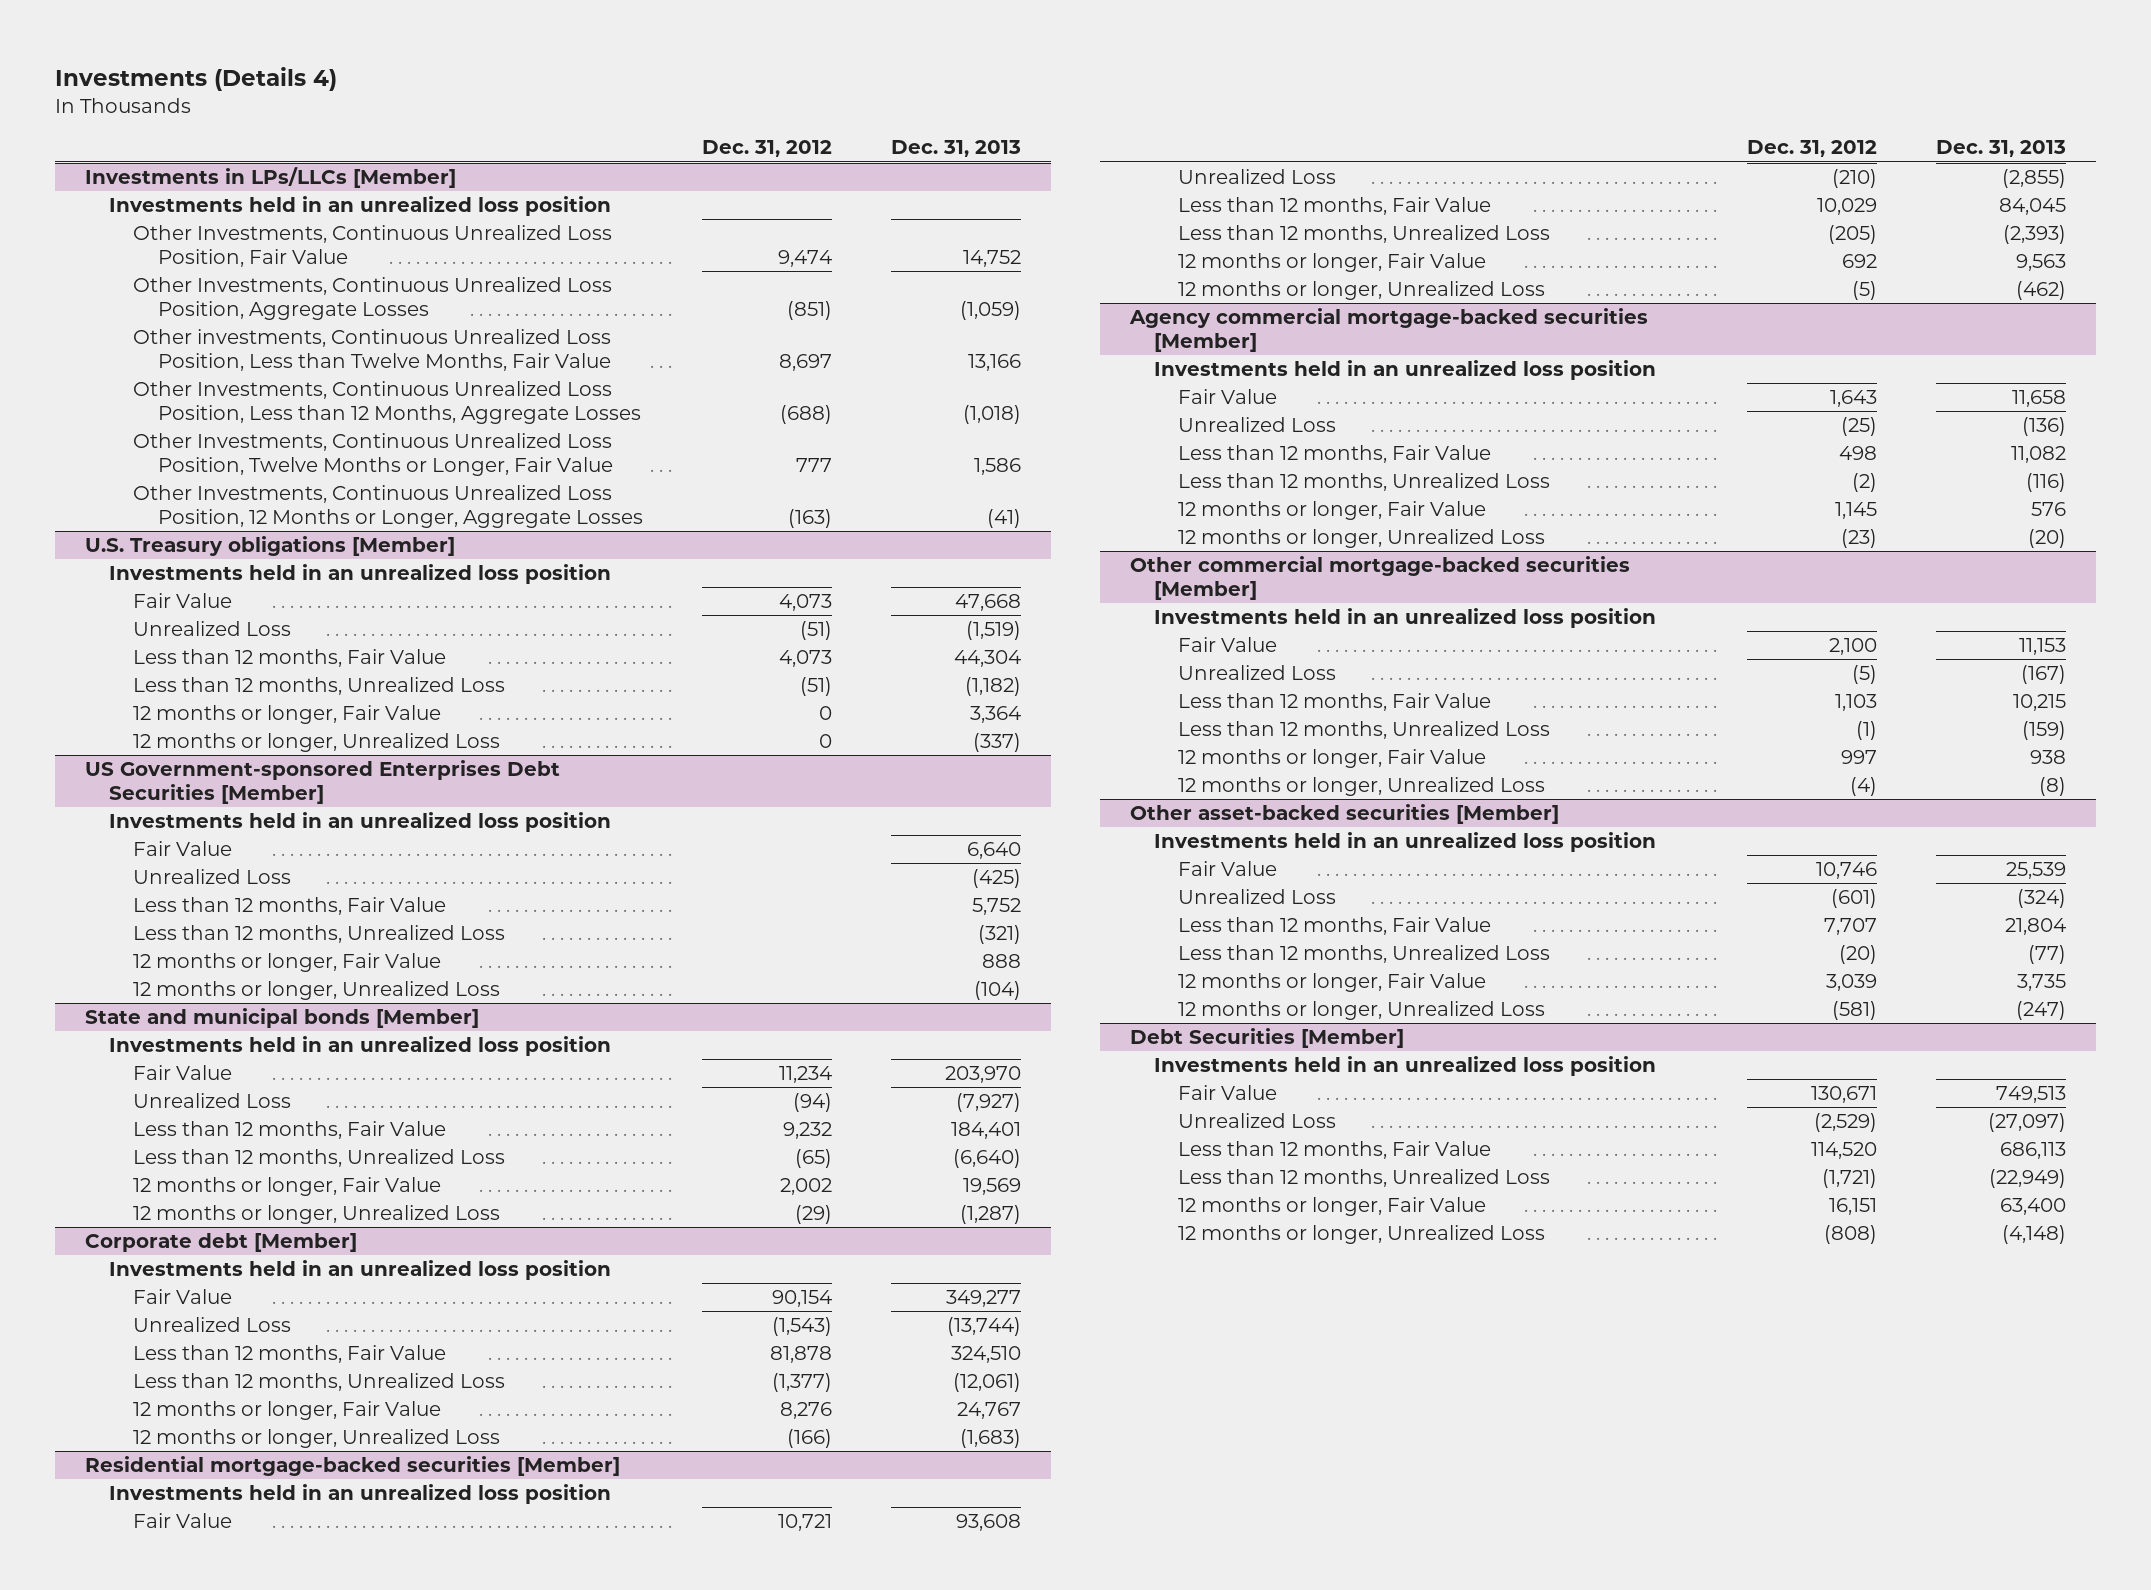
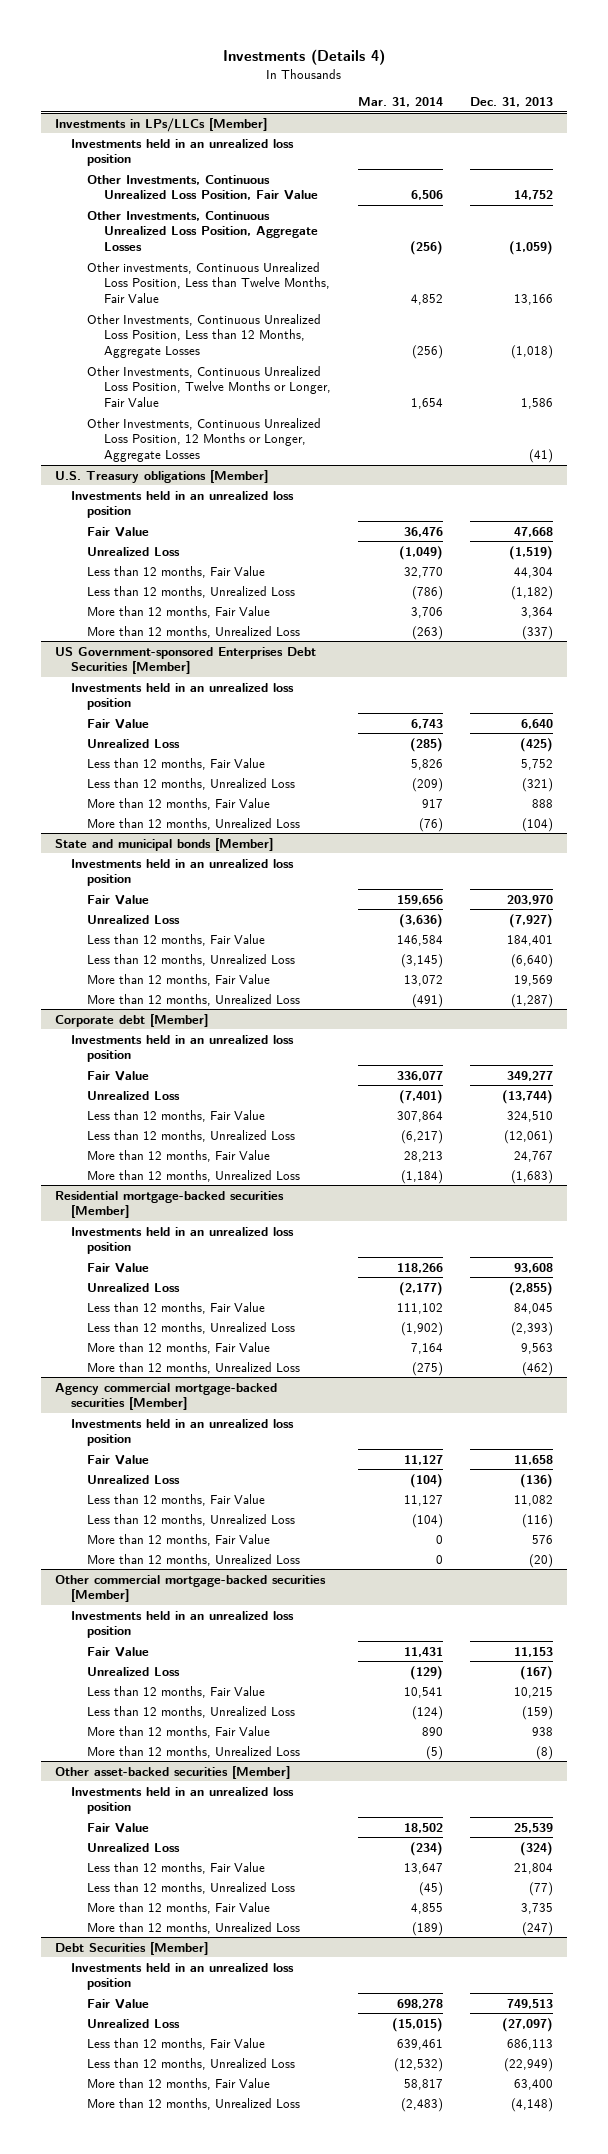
[701,140,832,158] Dec. 31, 2012 -> none
none -> [357,97,443,108] Mar. 31, 2014
[133,705,442,725] 12 months or longer, Fair Value -> [87,605,271,618] More than 12 months, Fair Value
[133,733,501,753] 12 months or longer, Unrealized Loss -> [87,625,301,638] More than 12 months, Unrealized Loss
[133,953,442,973] 12 months or longer, Fair Value -> [87,797,271,810] More than 12 months, Fair Value
[133,981,501,1001] 12 months or longer, Unrealized Loss -> [87,817,301,830] More than 12 months, Unrealized Loss
[133,1177,442,1197] 12 months or longer, Fair Value -> [87,973,271,986] More than 12 months, Fair Value
[133,1205,501,1225] 12 months or longer, Unrealized Loss -> [87,993,301,1006] More than 12 months, Unrealized Loss
[133,1401,442,1421] 12 months or longer, Fair Value -> [87,1149,271,1162] More than 12 months, Fair Value
[133,1429,501,1449] 12 months or longer, Unrealized Loss -> [87,1169,301,1182] More than 12 months, Unrealized Loss
[1178,253,1487,273] 12 months or longer, Fair Value -> [87,1341,271,1354] More than 12 months, Fair Value
[1178,281,1546,301] 12 months or longer, Unrealized Loss -> [87,1361,301,1374] More than 12 months, Unrealized Loss
[1178,501,1487,521] 12 months or longer, Fair Value -> [87,1533,271,1546] More than 12 months, Fair Value
[1178,529,1546,549] 12 months or longer, Unrealized Loss -> [87,1553,301,1566] More than 12 months, Unrealized Loss
[1178,749,1487,769] 12 months or longer, Fair Value -> [87,1725,271,1738] More than 12 months, Fair Value
[1178,777,1546,797] 12 months or longer, Unrealized Loss -> [87,1745,301,1758] More than 12 months, Unrealized Loss
[1178,973,1487,993] 12 months or longer, Fair Value -> [87,1901,271,1914] More than 12 months, Fair Value
[1178,1001,1546,1021] 12 months or longer, Unrealized Loss -> [87,1921,301,1934] More than 12 months, Unrealized Loss
[1178,1197,1487,1217] 12 months or longer, Fair Value -> [87,2077,271,2090] More than 12 months, Fair Value
[1178,1225,1546,1245] 12 months or longer, Unrealized Loss -> [87,2097,301,2110] More than 12 months, Unrealized Loss

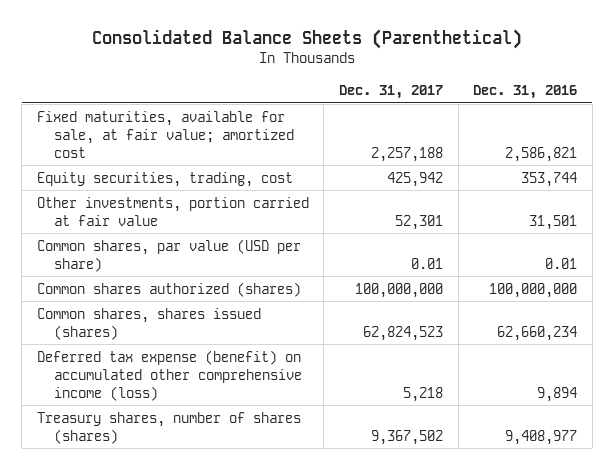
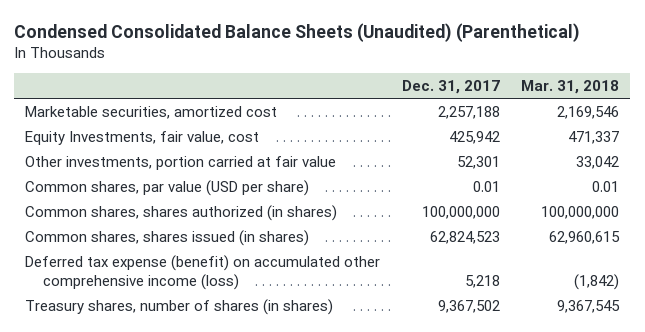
[92,28,523,49] Consolidated Balance Sheets (Parenthetical) -> [14,22,581,42] Condensed Consolidated Balance Sheets (Unaudited) (Parenthetical)
[473,85,578,100] Dec. 31, 2016 -> none
none -> [521,79,620,94] Mar. 31, 2018
[36,110,295,158] Fixed maturities, available for sale, at fair value; amortized cost -> [25,105,278,119] Marketable securities, amortized cost
[36,171,293,187] Equity securities, trading, cost -> [25,130,260,145] Equity Investments, fair value, cost
[36,281,301,297] Common shares authorized (shares) -> [25,204,338,221] Common shares, shares authorized (in shares)
[36,307,261,340] Common shares, shares issued (shares) -> [25,229,310,246] Common shares, shares issued (in shares)
[36,411,301,444] Treasury shares, number of shares (shares) -> [25,298,334,315] Treasury shares, number of shares (in shares)

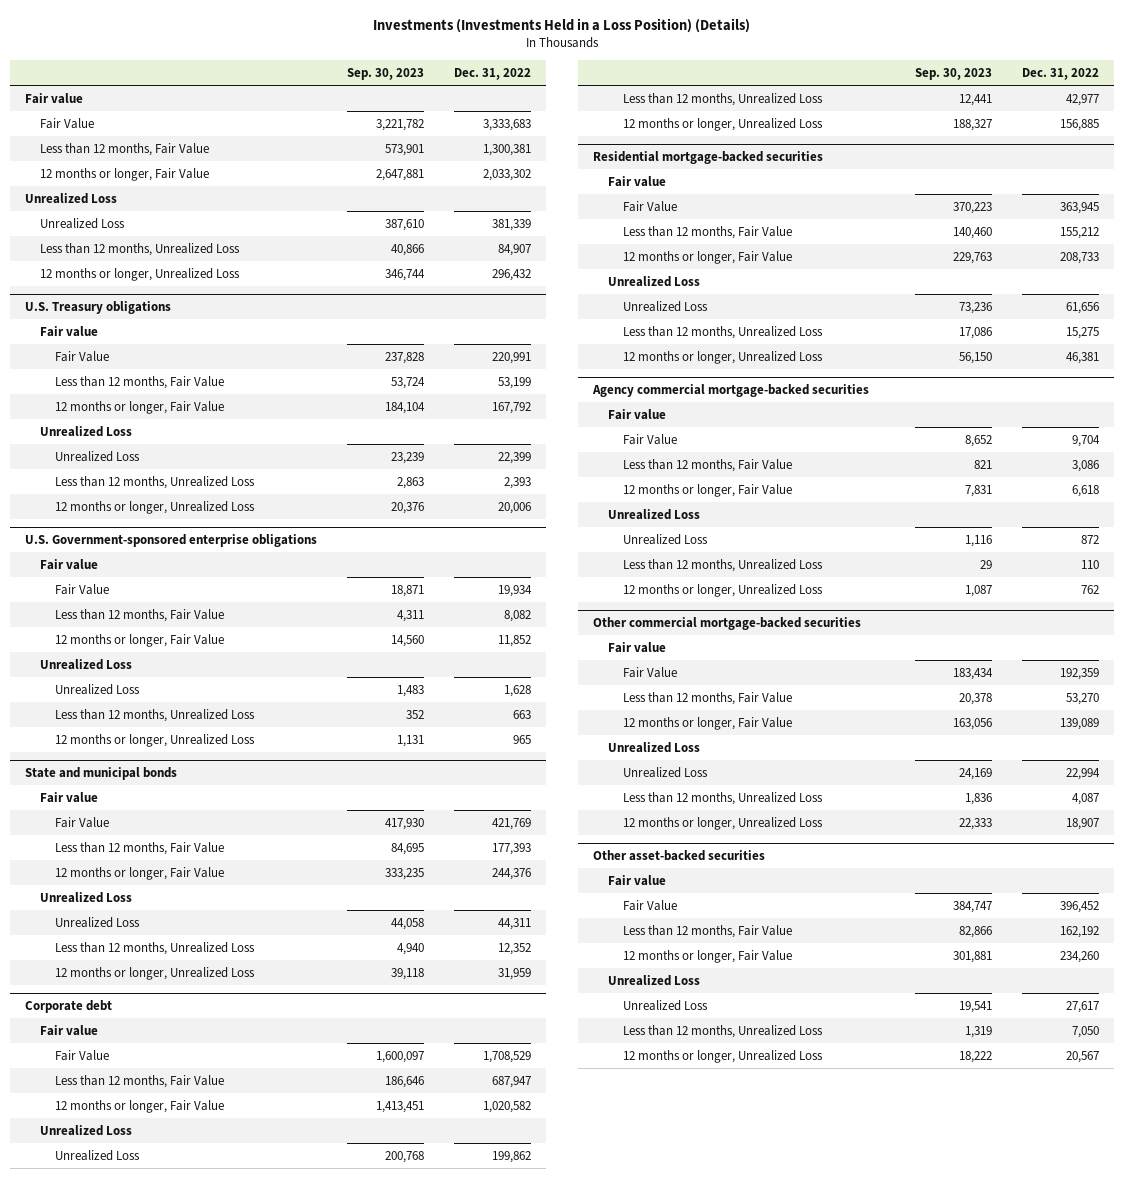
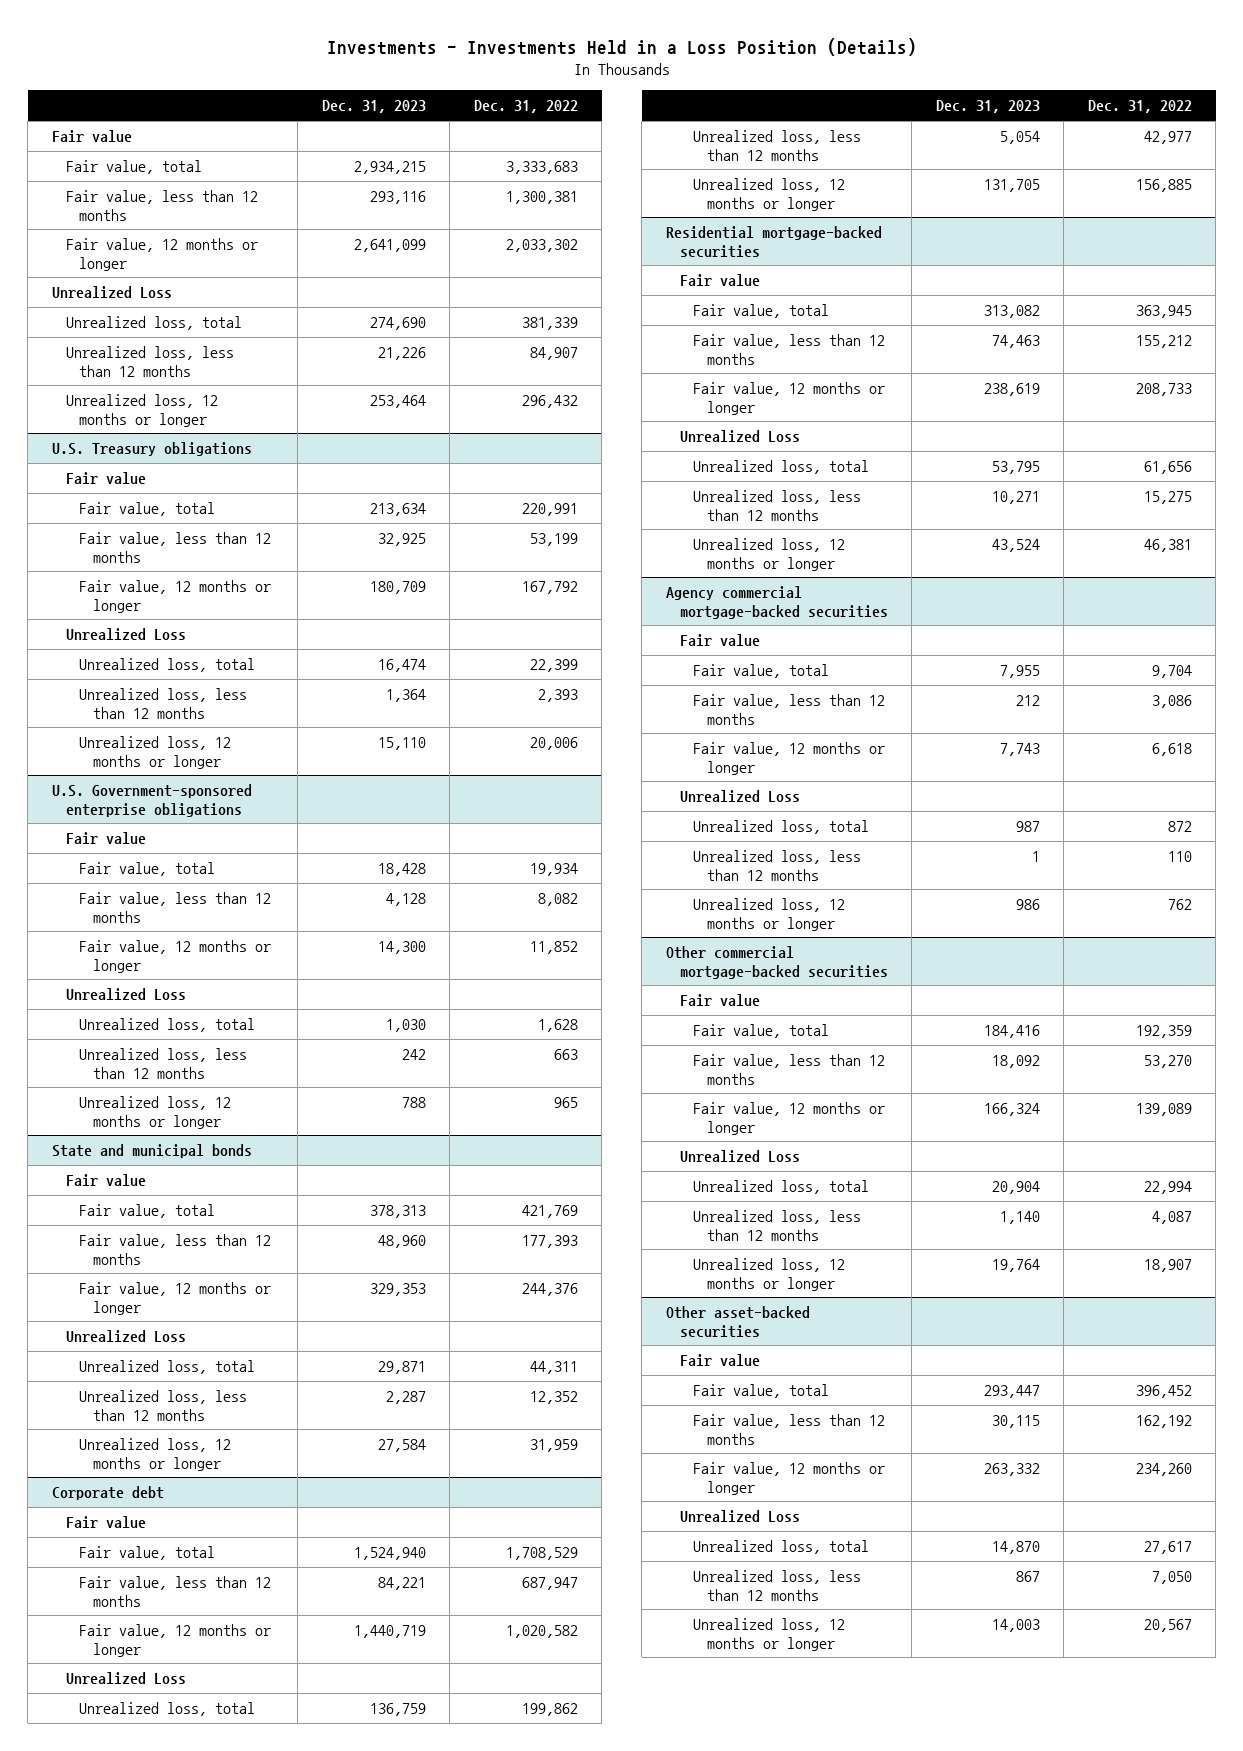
[373,18,751,34] Investments (Investments Held in a Loss Position) (Details) -> [326,37,917,56] Investments - Investments Held in a Loss Position (Details)
[347,67,425,80] Sep. 30, 2023 -> none
none -> [321,100,426,114] Dec. 31, 2023
[40,117,95,129] Fair Value -> [65,159,202,174] Fair value, total
[40,142,210,156] Less than 12 months, Fair Value -> [65,189,258,221] Fair value, less than 12 months
[40,167,210,181] 12 months or longer, Fair Value -> [65,237,258,271] Fair value, 12 months or longer
[40,217,126,229] Unrealized Loss -> [65,315,242,330] Unrealized loss, total
[40,242,241,256] Less than 12 months, Unrealized Loss -> [65,345,234,377] Unrealized loss, less than 12 months
[40,267,241,281] 12 months or longer, Unrealized Loss -> [65,393,218,427] Unrealized loss, 12 months or longer
[54,350,109,362] Fair Value -> [79,501,216,516] Fair value, total
[54,375,224,389] Less than 12 months, Fair Value -> [79,531,272,563] Fair value, less than 12 months
[54,400,224,414] 12 months or longer, Fair Value -> [79,579,272,613] Fair value, 12 months or longer
[54,450,140,462] Unrealized Loss -> [79,657,256,672] Unrealized loss, total
[54,475,255,489] Less than 12 months, Unrealized Loss -> [79,687,248,719] Unrealized loss, less than 12 months
[54,500,255,514] 12 months or longer, Unrealized Loss -> [79,735,232,769] Unrealized loss, 12 months or longer
[54,583,109,595] Fair Value -> [79,861,216,876] Fair value, total
[54,608,224,622] Less than 12 months, Fair Value -> [79,891,272,923] Fair value, less than 12 months
[54,633,224,647] 12 months or longer, Fair Value -> [79,939,272,973] Fair value, 12 months or longer
[54,683,140,695] Unrealized Loss -> [79,1017,256,1032] Unrealized loss, total
[54,708,255,722] Less than 12 months, Unrealized Loss -> [79,1047,248,1079] Unrealized loss, less than 12 months
[54,733,255,747] 12 months or longer, Unrealized Loss -> [79,1095,232,1129] Unrealized loss, 12 months or longer
[54,816,109,828] Fair Value -> [79,1203,216,1218] Fair value, total
[54,841,224,855] Less than 12 months, Fair Value -> [79,1233,272,1265] Fair value, less than 12 months
[54,866,224,880] 12 months or longer, Fair Value -> [79,1281,272,1315] Fair value, 12 months or longer
[54,916,140,928] Unrealized Loss -> [79,1359,256,1374] Unrealized loss, total
[54,941,255,955] Less than 12 months, Unrealized Loss -> [79,1389,248,1421] Unrealized loss, less than 12 months
[54,966,255,980] 12 months or longer, Unrealized Loss -> [79,1437,232,1471] Unrealized loss, 12 months or longer
[54,1049,109,1061] Fair Value -> [79,1545,216,1560] Fair value, total
[54,1074,224,1088] Less than 12 months, Fair Value -> [79,1575,272,1607] Fair value, less than 12 months
[54,1099,224,1113] 12 months or longer, Fair Value -> [79,1623,272,1657] Fair value, 12 months or longer
[54,1149,140,1161] Unrealized Loss -> [79,1701,256,1716] Unrealized loss, total
[622,92,823,106] Less than 12 months, Unrealized Loss -> [693,129,862,161] Unrealized loss, less than 12 months
[622,117,823,131] 12 months or longer, Unrealized Loss -> [693,177,846,211] Unrealized loss, 12 months or longer
[622,200,677,212] Fair Value -> [693,303,830,318] Fair value, total
[622,225,792,239] Less than 12 months, Fair Value -> [693,333,886,365] Fair value, less than 12 months
[622,250,792,264] 12 months or longer, Fair Value -> [693,381,886,415] Fair value, 12 months or longer
[622,300,708,312] Unrealized Loss -> [693,459,870,474] Unrealized loss, total
[622,325,823,339] Less than 12 months, Unrealized Loss -> [693,489,862,521] Unrealized loss, less than 12 months
[622,350,823,364] 12 months or longer, Unrealized Loss -> [693,537,846,571] Unrealized loss, 12 months or longer
[622,433,677,445] Fair Value -> [693,663,830,678] Fair value, total
[622,458,792,472] Less than 12 months, Fair Value -> [693,693,886,725] Fair value, less than 12 months
[622,483,792,497] 12 months or longer, Fair Value -> [693,741,886,775] Fair value, 12 months or longer
[622,533,708,545] Unrealized Loss -> [693,819,870,834] Unrealized loss, total
[622,558,823,572] Less than 12 months, Unrealized Loss -> [693,849,862,881] Unrealized loss, less than 12 months
[622,583,823,597] 12 months or longer, Unrealized Loss -> [693,897,846,931] Unrealized loss, 12 months or longer
[622,666,677,678] Fair Value -> [693,1023,830,1038] Fair value, total
[622,691,792,705] Less than 12 months, Fair Value -> [693,1053,886,1085] Fair value, less than 12 months
[622,716,792,730] 12 months or longer, Fair Value -> [693,1101,886,1135] Fair value, 12 months or longer
[622,766,708,778] Unrealized Loss -> [693,1179,870,1194] Unrealized loss, total
[622,791,823,805] Less than 12 months, Unrealized Loss -> [693,1209,862,1241] Unrealized loss, less than 12 months
[622,816,823,830] 12 months or longer, Unrealized Loss -> [693,1257,846,1291] Unrealized loss, 12 months or longer
[622,899,677,911] Fair Value -> [693,1383,830,1398] Fair value, total
[622,924,792,938] Less than 12 months, Fair Value -> [693,1413,886,1445] Fair value, less than 12 months
[622,949,792,963] 12 months or longer, Fair Value -> [693,1461,886,1495] Fair value, 12 months or longer
[622,999,708,1011] Unrealized Loss -> [693,1539,870,1554] Unrealized loss, total
[622,1024,823,1038] Less than 12 months, Unrealized Loss -> [693,1569,862,1601] Unrealized loss, less than 12 months
[622,1049,823,1063] 12 months or longer, Unrealized Loss -> [693,1617,846,1651] Unrealized loss, 12 months or longer

